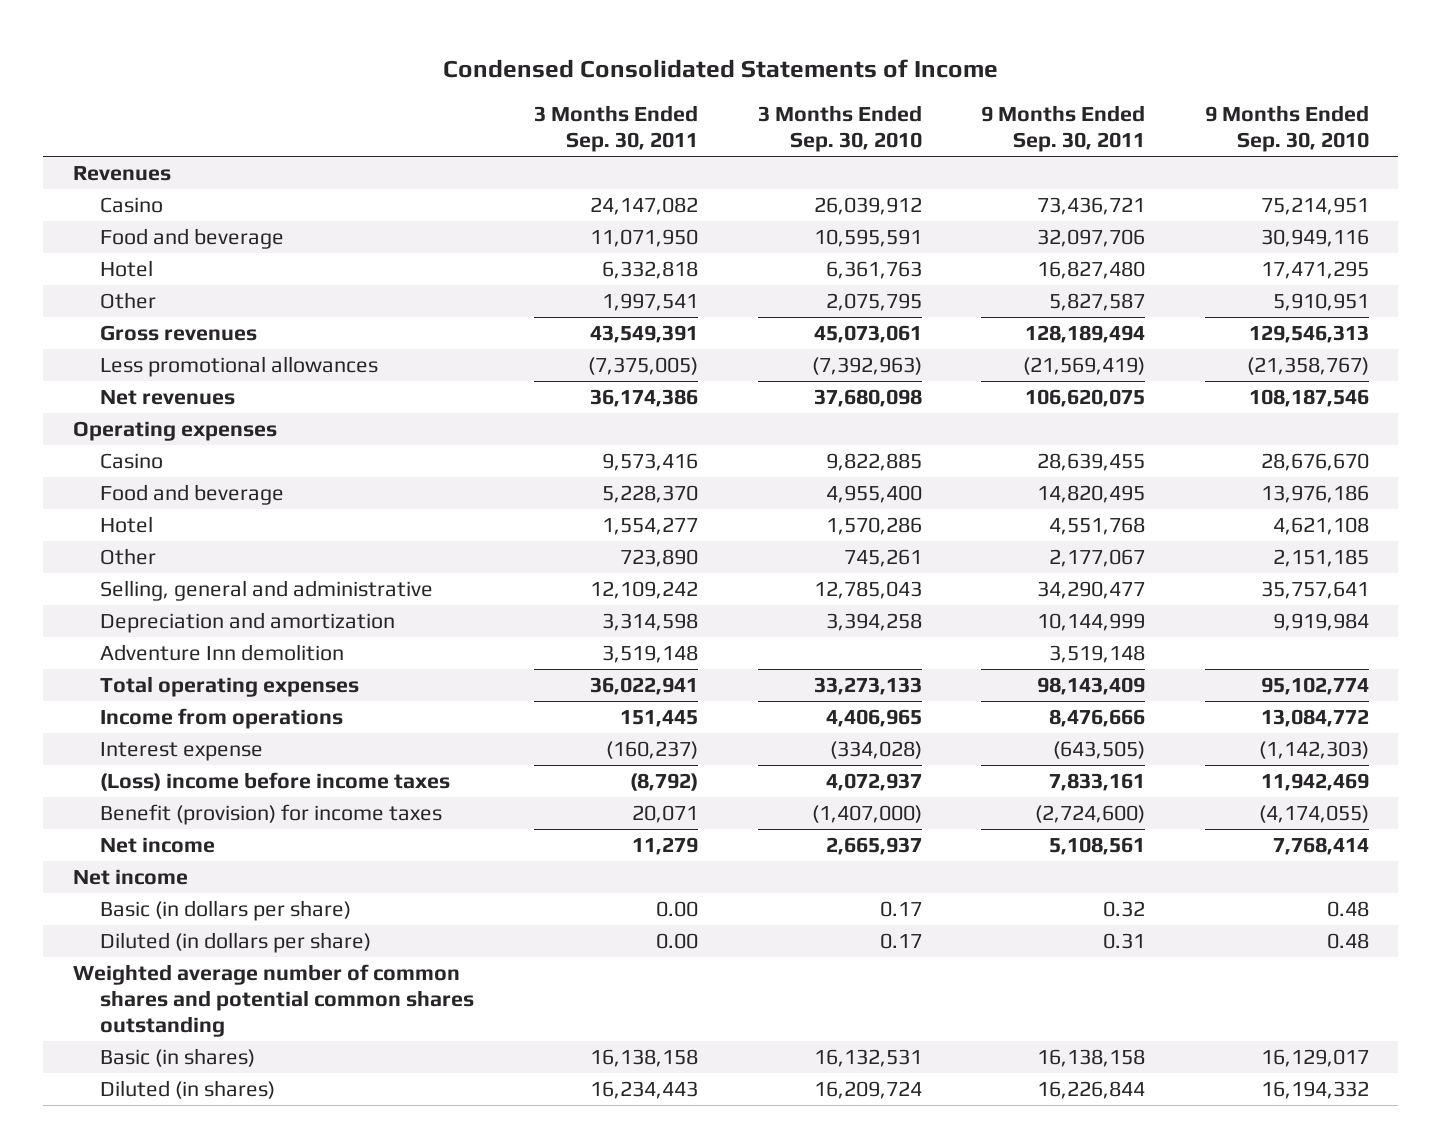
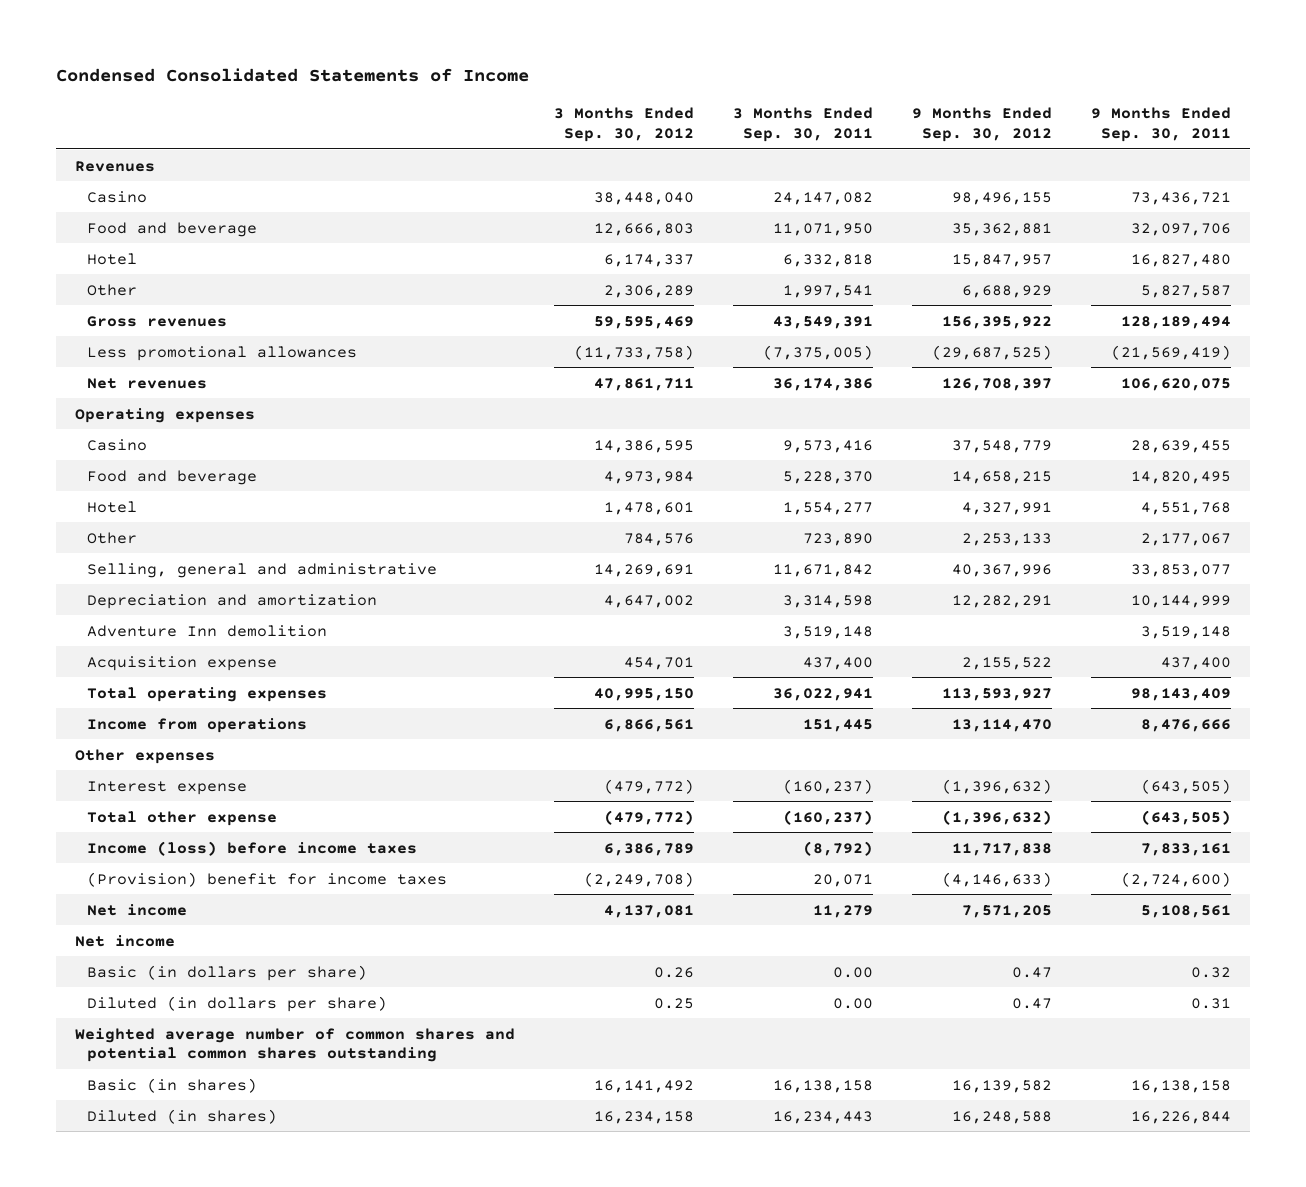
[757,105,922,153] 3 Months Ended Sep. 30, 2010 -> none
[1204,105,1369,153] 9 Months Ended Sep. 30, 2010 -> none
none -> [554,107,695,142] 3 Months Ended Sep. 30, 2012
none -> [911,107,1052,142] 9 Months Ended Sep. 30, 2012
[590,581,699,600] 12,109,242 -> [773,563,874,577] 11,671,842
[1037,581,1146,600] 34,290,477 -> [1130,563,1231,577] 33,853,077
none -> [87,655,278,671] Acquisition expense
none -> [75,748,216,764] Other expenses
none -> [87,810,278,826] Total other expense
[100,772,451,792] (Loss) income before income taxes -> [87,840,418,856] Income (loss) before income taxes
[100,804,443,826] Benefit (provision) for income taxes -> [87,871,448,887] (Provision) benefit for income taxes

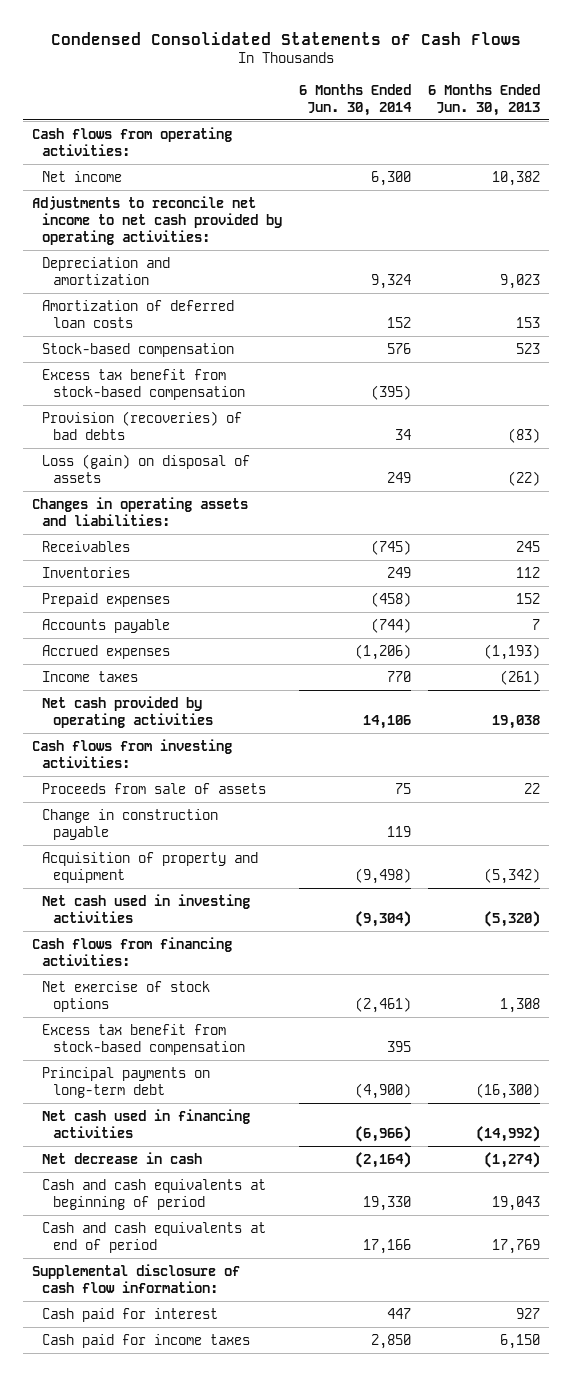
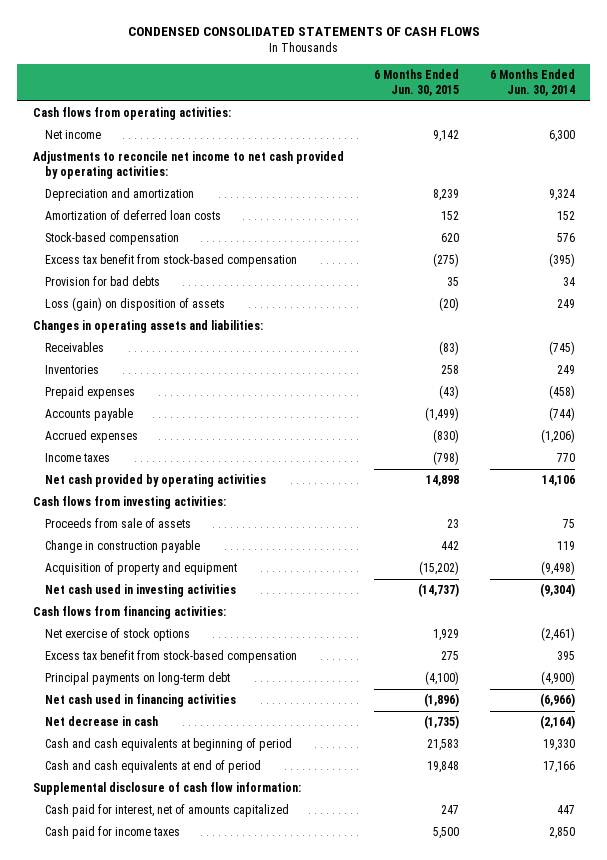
[50,31,521,45] Condensed Consolidated Statements of Cash Flows -> [127,26,480,36] CONDENSED CONSOLIDATED STATEMENTS OF CASH FLOWS
[428,83,541,116] 6 Months Ended Jun. 30, 2013 -> none
none -> [374,68,460,96] 6 Months Ended Jun. 30, 2015
[42,410,243,440] Provision (recoveries) of bad debts -> [44,276,160,287] Provision for bad debts
[42,453,251,483] Loss (gain) on disposal of assets -> [44,297,225,312] Loss (gain) on disposition of assets
[42,1307,219,1322] Cash paid for interest -> [44,804,289,818] Cash paid for interest, net of amounts capitalized

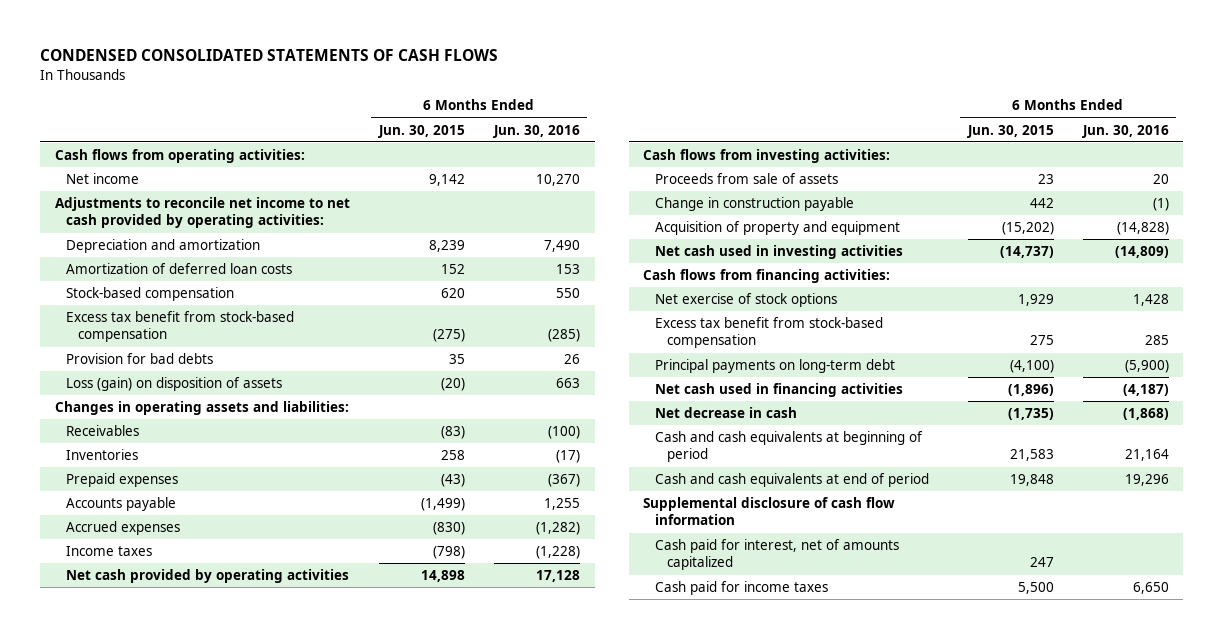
[489,68,575,96] 6 Months Ended Jun. 30, 2014 -> none
none -> [492,124,580,138] Jun. 30, 2016
[32,782,301,796] Supplemental disclosure of cash flow information: -> [643,496,896,526] Supplemental disclosure of cash flow information

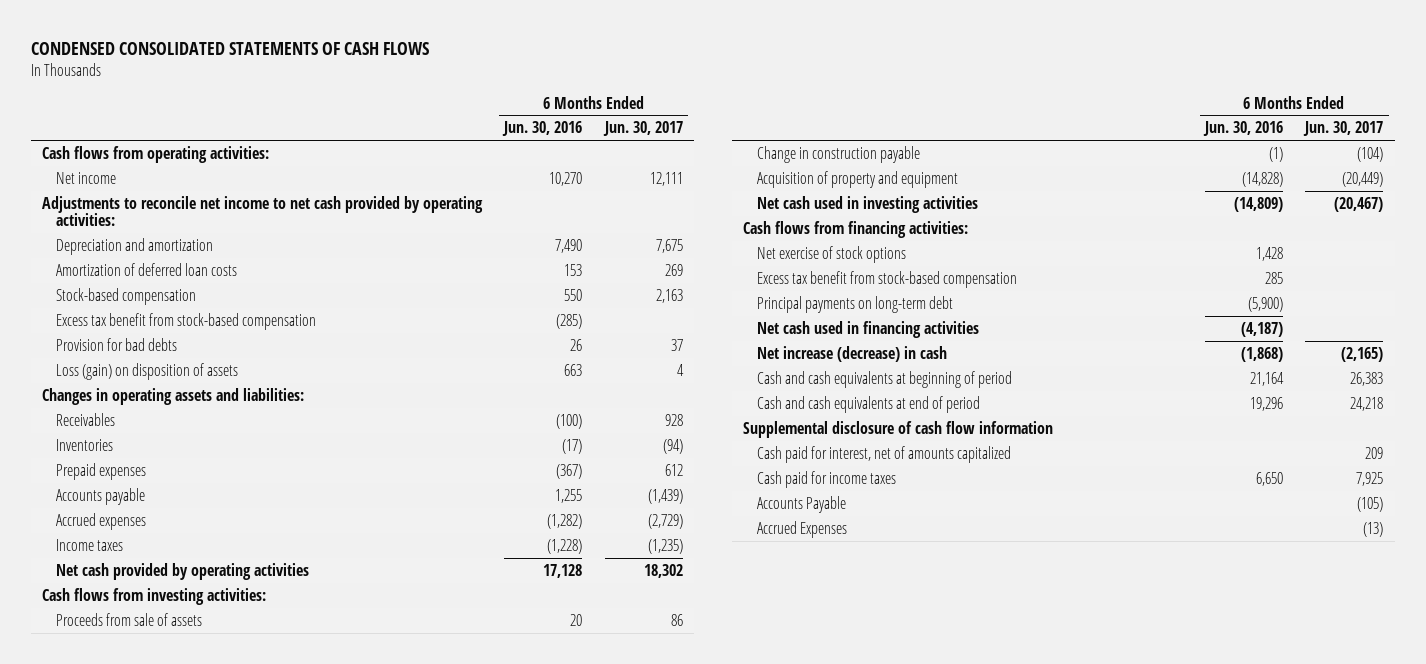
[377,124,465,138] Jun. 30, 2015 -> none
none -> [602,121,683,137] Jun. 30, 2017
[654,406,797,418] Net decrease in cash -> [756,345,947,362] Net increase (decrease) in cash
none -> [756,495,846,513] Accounts Payable
none -> [756,520,847,538] Accrued Expenses

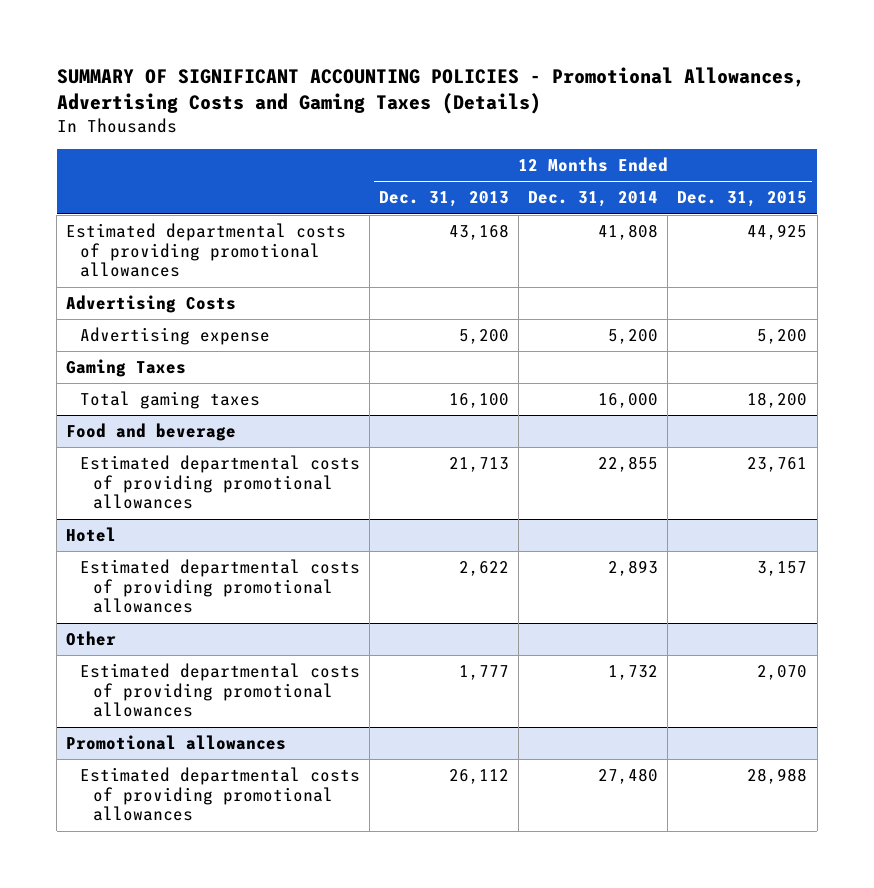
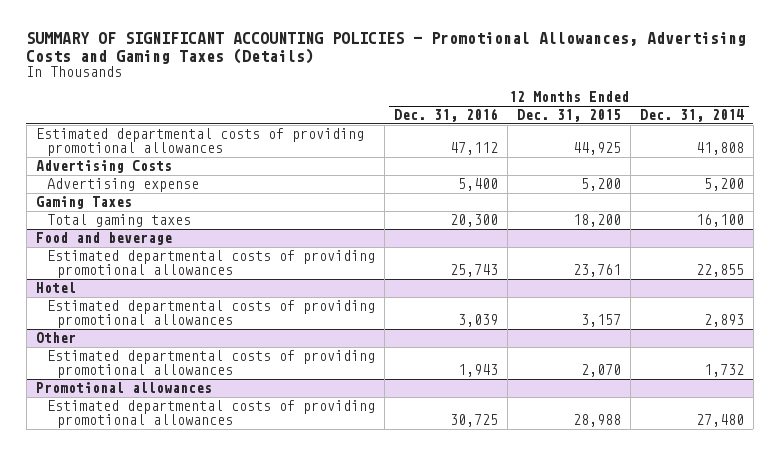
[379,191,510,208] Dec. 31, 2013 -> none
none -> [393,108,498,123] Dec. 31, 2016
[598,393,659,409] 16,000 -> [695,214,744,228] 16,100

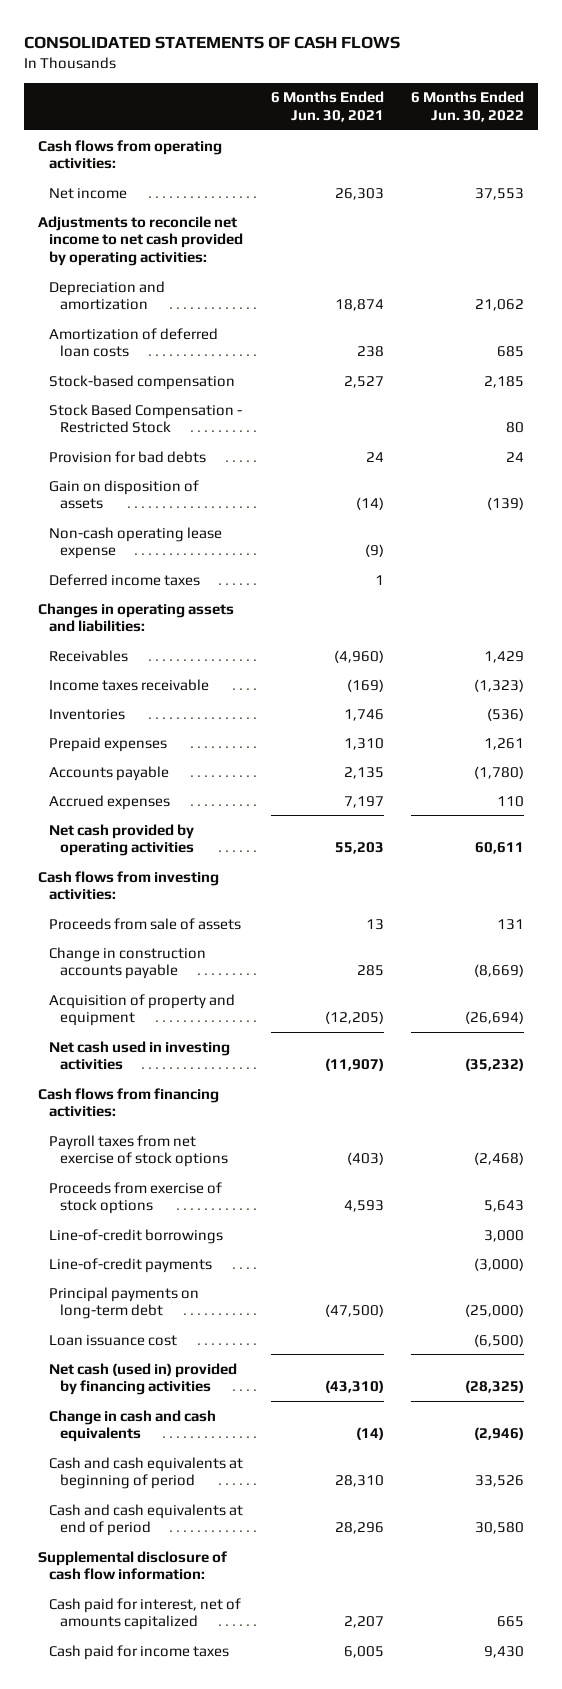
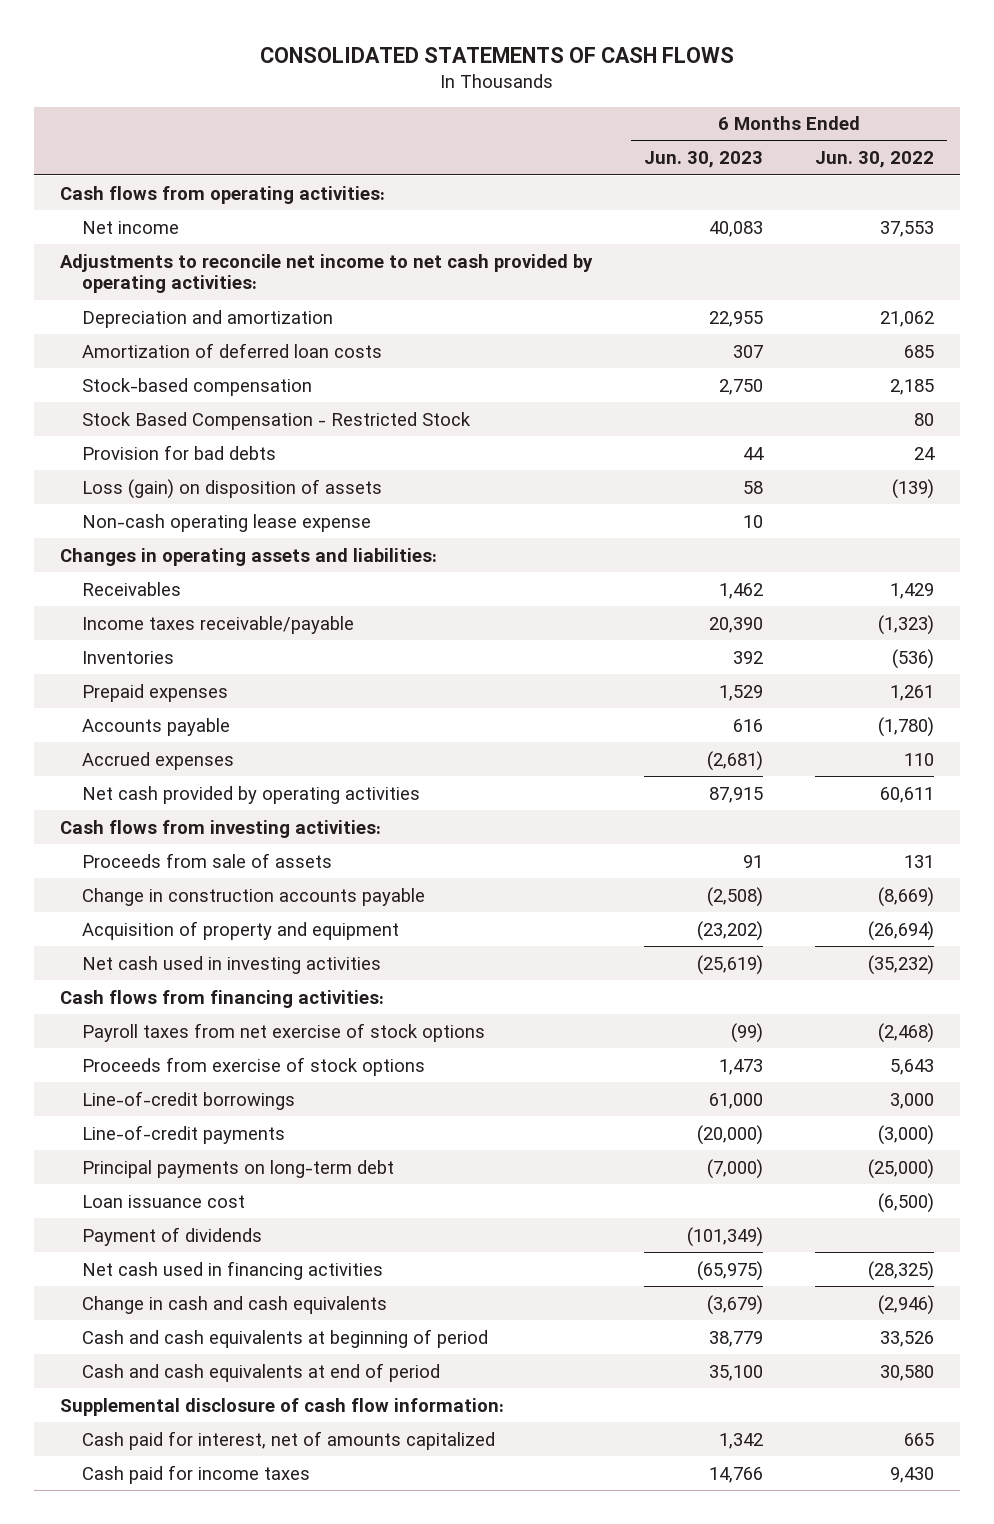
[270,91,384,123] 6 Months Ended Jun. 30, 2021 -> none
none -> [644,151,764,169] Jun. 30, 2023
[49,479,200,510] Gain on disposition of assets -> [82,478,383,499] Loss (gain) on disposition of assets
[49,573,201,586] Deferred income taxes -> none
[49,678,210,691] Income taxes receivable -> [82,615,355,634] Income taxes receivable/payable
none -> [82,1226,263,1246] Payment of dividends
[49,1362,238,1396] Net cash (used in) provided by financing activities -> [82,1260,384,1280] Net cash used in financing activities

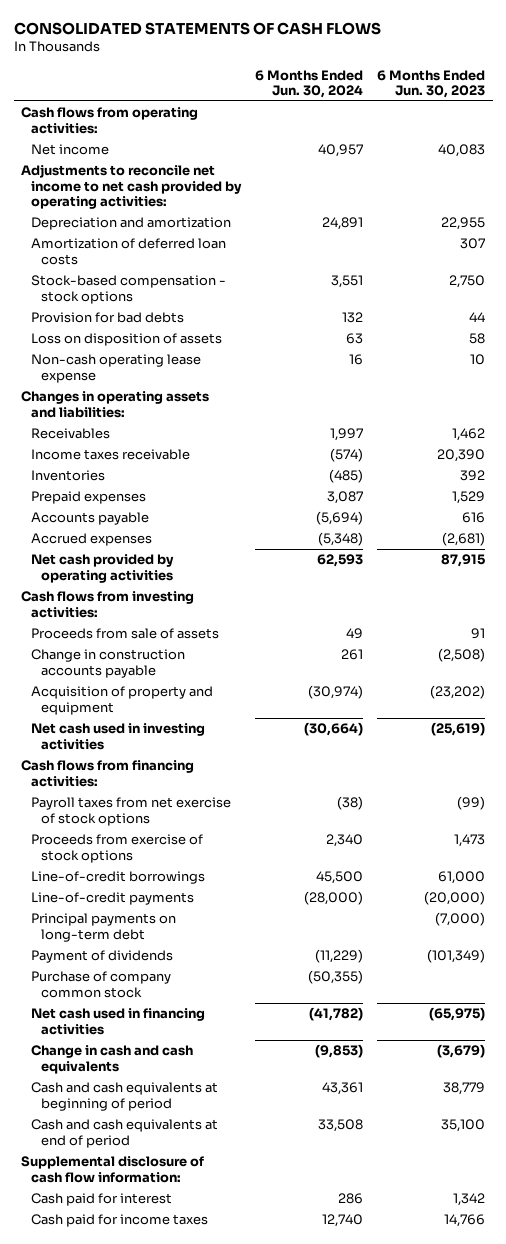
[815,151,935,169] Jun. 30, 2022 -> none
none -> [255,69,364,99] 6 Months Ended Jun. 30, 2024
[82,411,472,430] Stock Based Compensation - Restricted Stock -> none
[82,377,313,396] Stock-based compensation -> [30,275,226,304] Stock-based compensation - stock options
[82,478,383,499] Loss (gain) on disposition of assets -> [30,333,222,347] Loss on disposition of assets
[82,615,355,634] Income taxes receivable/payable -> [30,449,190,461] Income taxes receivable
[82,1194,246,1208] Loan issuance cost -> none
none -> [30,971,171,998] Purchase of company common stock
[82,1430,496,1450] Cash paid for interest, net of amounts capitalized -> [30,1193,172,1207] Cash paid for interest

